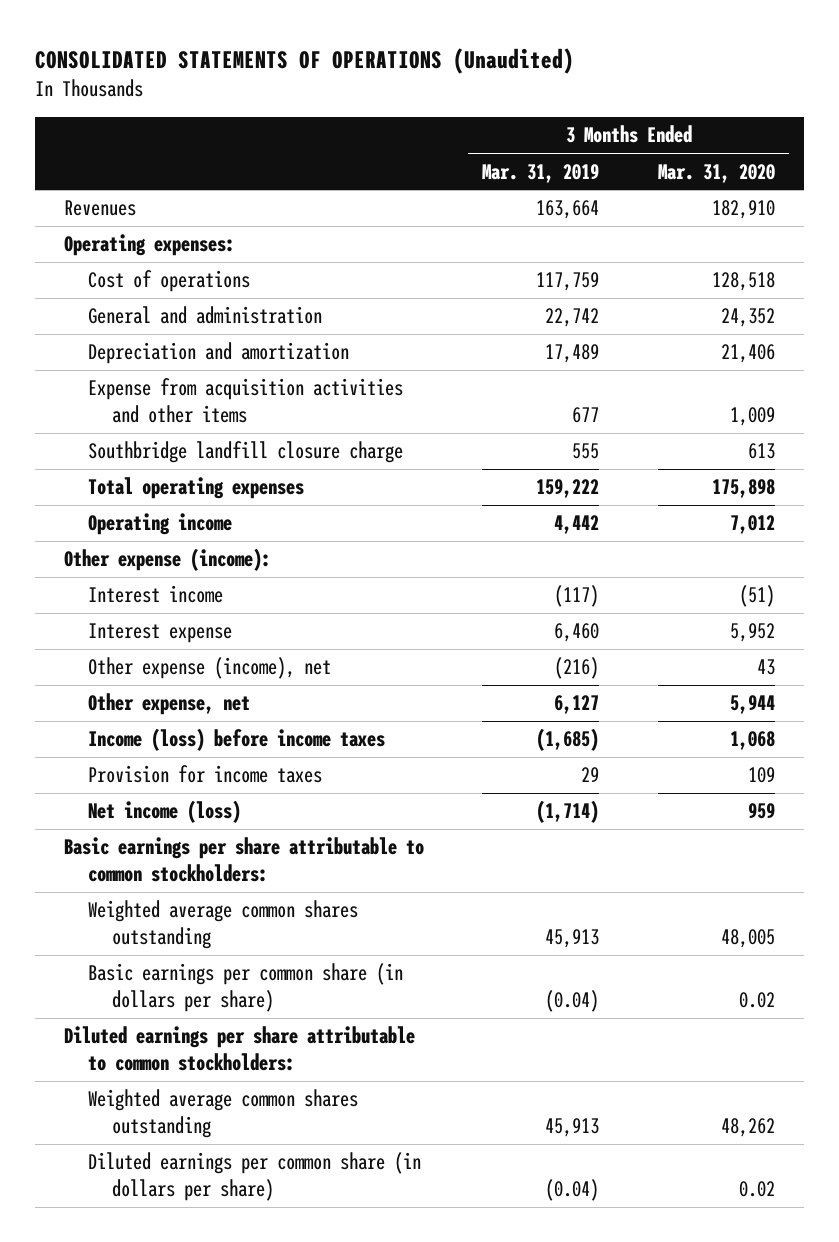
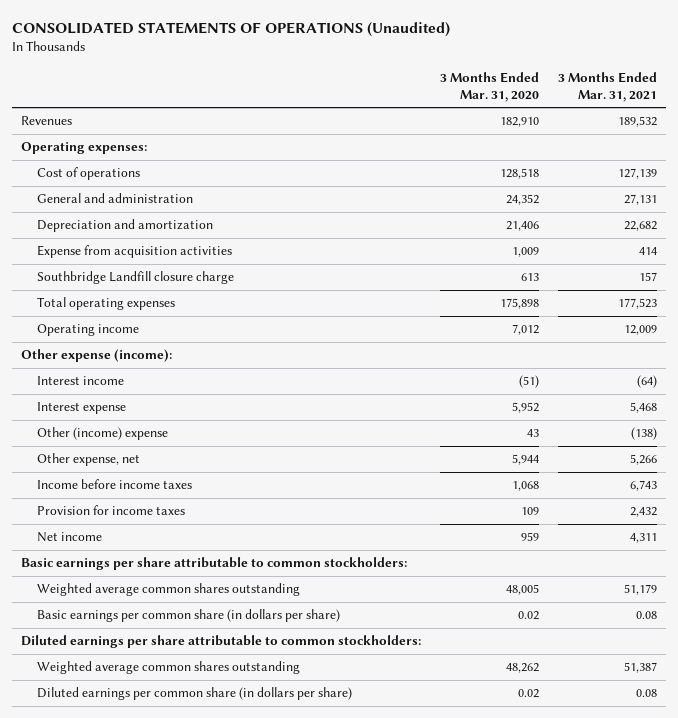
[482,163,600,183] Mar. 31, 2019 -> none
none -> [557,72,657,102] 3 Months Ended Mar. 31, 2021
[88,378,404,423] Expense from acquisition activities and other items -> [37,245,233,259] Expense from acquisition activities
[88,441,404,464] Southbridge landfill closure charge -> [37,271,235,285] Southbridge Landfill closure charge
[88,657,332,680] Other expense (income), net -> [37,427,169,441] Other (income) expense
[88,728,386,752] Income (loss) before income taxes -> [37,479,193,490] Income before income taxes
[88,800,242,824] Net income (loss) -> [37,532,103,543] Net income

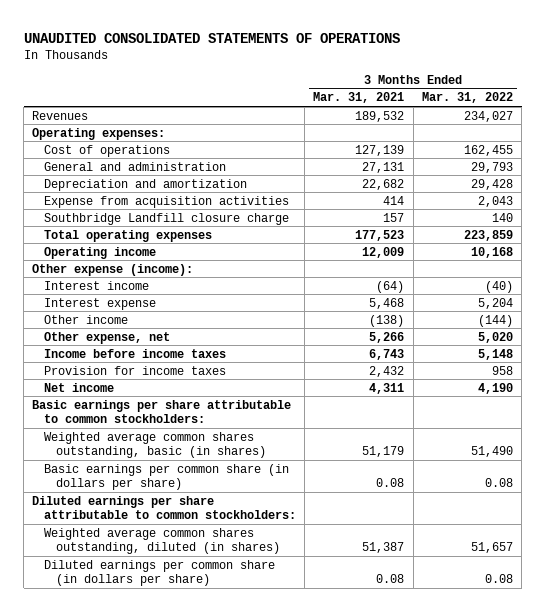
[11,21,450,37] CONSOLIDATED STATEMENTS OF OPERATIONS (Unaudited) -> [23,32,400,43] UNAUDITED CONSOLIDATED STATEMENTS OF OPERATIONS
[439,72,539,102] 3 Months Ended Mar. 31, 2020 -> none
none -> [421,92,513,104] Mar. 31, 2022
[37,427,169,441] Other (income) expense -> [44,314,129,324] Other income
[37,583,301,597] Weighted average common shares outstanding -> [44,431,266,459] Weighted average common shares outstanding, basic (in shares)
[37,661,301,675] Weighted average common shares outstanding -> [44,527,280,555] Weighted average common shares outstanding, diluted (in shares)

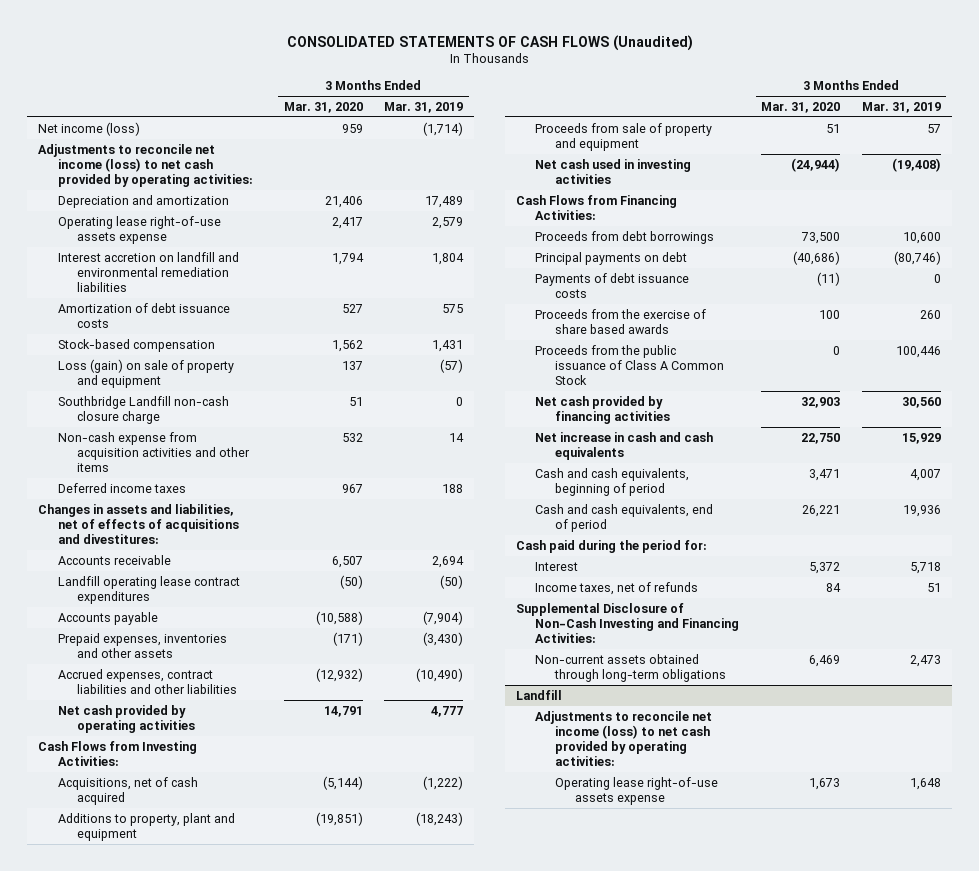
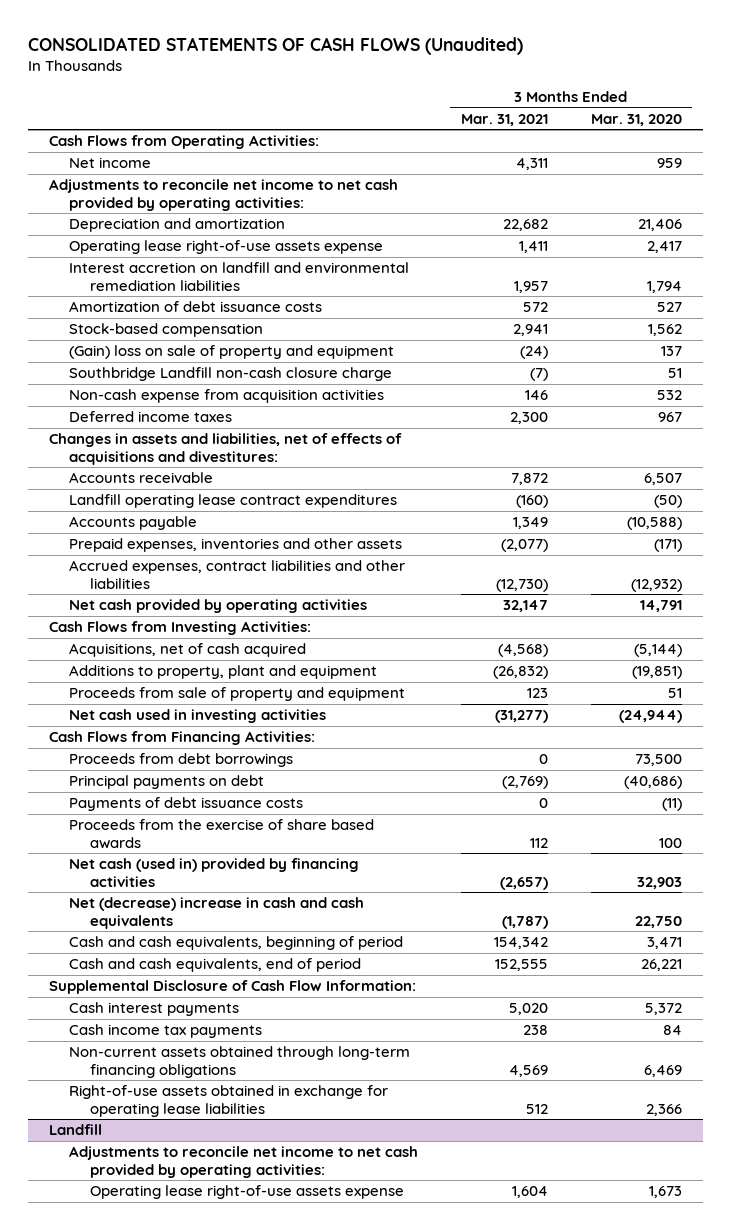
[384,101,464,113] Mar. 31, 2019 -> none
none -> [461,113,549,126] Mar. 31, 2021
none -> [48,135,319,150] Cash Flows from Operating Activities:
[38,121,141,136] Net income (loss) -> [69,157,152,169] Net income
[38,143,253,188] Adjustments to reconcile net income (loss) to net cash provided by operating activities: -> [48,179,398,211] Adjustments to reconcile net income to net cash provided by operating activities:
[57,358,234,388] Loss (gain) on sale of property and equipment -> [69,345,395,360] (Gain) loss on sale of property and equipment
[57,431,251,473] Non-cash expense from acquisition activities and other items -> [69,389,385,404] Non-cash expense from acquisition activities
[535,344,725,386] Proceeds from the public issuance of Class A Common Stock -> none
[535,395,671,424] Net cash provided by financing activities -> [69,858,360,887] Net cash (used in) provided by financing activities
[535,431,714,460] Net increase in cash and cash equivalents -> [69,897,365,929] Net (decrease) increase in cash and cash equivalents
[515,539,707,553] Cash paid during the period for: -> none
[515,602,740,644] Supplemental Disclosure of Non-Cash Investing and Financing Activities: -> none
none -> [48,980,416,995] Supplemental Disclosure of Cash Flow Information:
[535,561,579,571] Interest -> [69,1002,240,1017] Cash interest payments
[535,581,699,595] Income taxes, net of refunds -> [69,1024,263,1039] Cash income tax payments
[535,653,727,682] Non-current assets obtained through long-term obligations -> [69,1046,411,1078] Non-current assets obtained through long-term financing obligations
none -> [69,1085,389,1117] Right-of-use assets obtained in exchange for operating lease liabilities
[535,710,713,767] Adjustments to reconcile net income (loss) to net cash provided by operating activities: -> [69,1146,419,1178] Adjustments to reconcile net income to net cash provided by operating activities:

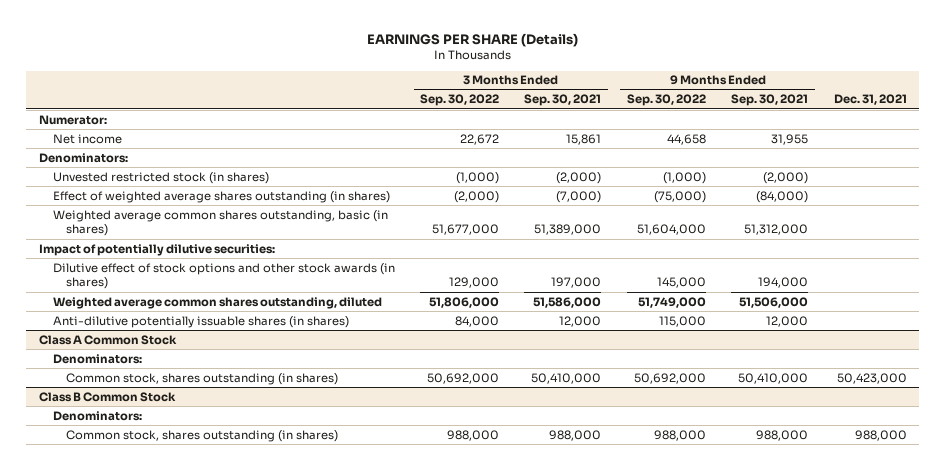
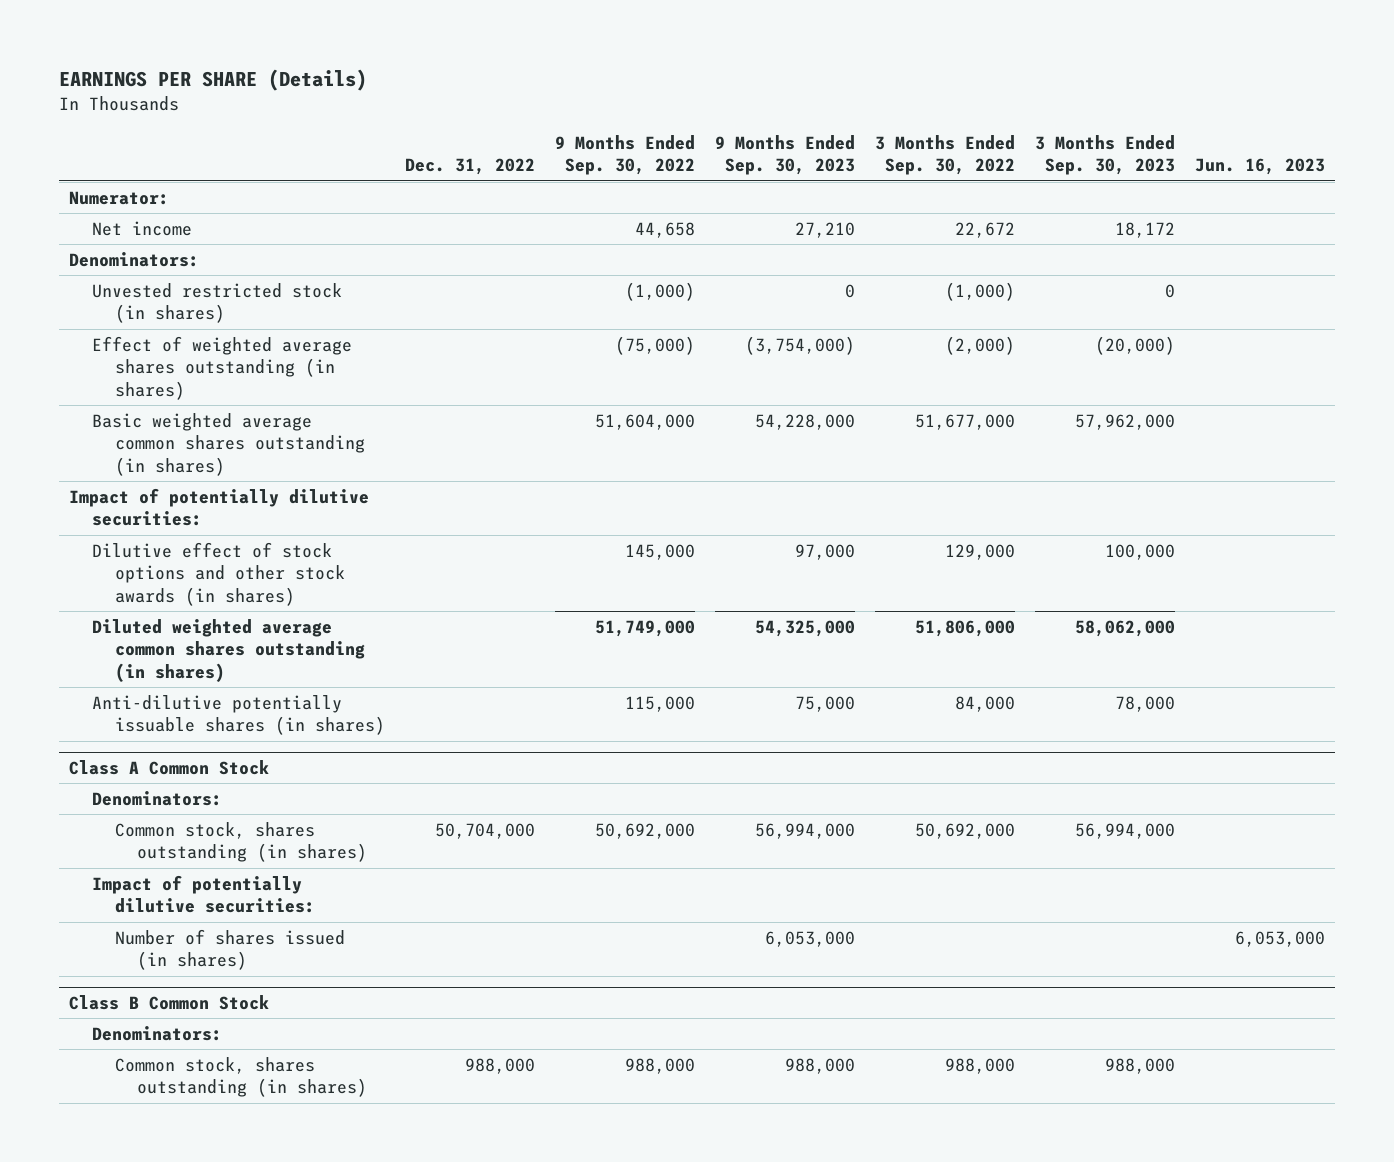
[524,94,602,107] Sep. 30, 2021 -> none
[731,94,809,107] Sep. 30, 2021 -> none
[833,94,907,106] Dec. 31, 2021 -> none
none -> [404,158,535,176] Dec. 31, 2022
none -> [714,134,855,176] 9 Months Ended Sep. 30, 2023
none -> [1035,134,1176,176] 3 Months Ended Sep. 30, 2023
none -> [1195,158,1326,176] Jun. 16, 2023
[52,209,388,237] Weighted average common shares outstanding, basic (in shares) -> [91,412,365,476] Basic weighted average common shares outstanding (in shares)
[52,296,382,309] Weighted average common shares outstanding, diluted -> [91,618,365,682] Diluted weighted average common shares outstanding (in shares)
none -> [91,874,315,914] Impact of potentially dilutive securities:
none -> [114,928,345,971] Number of shares issued (in shares)

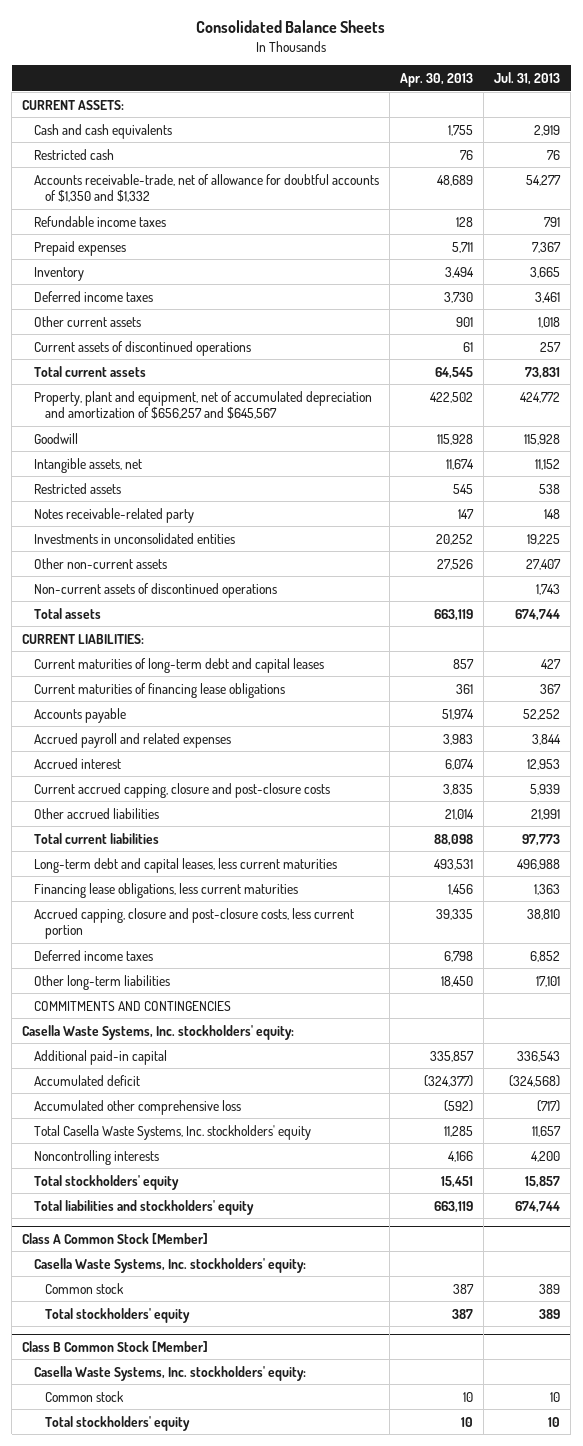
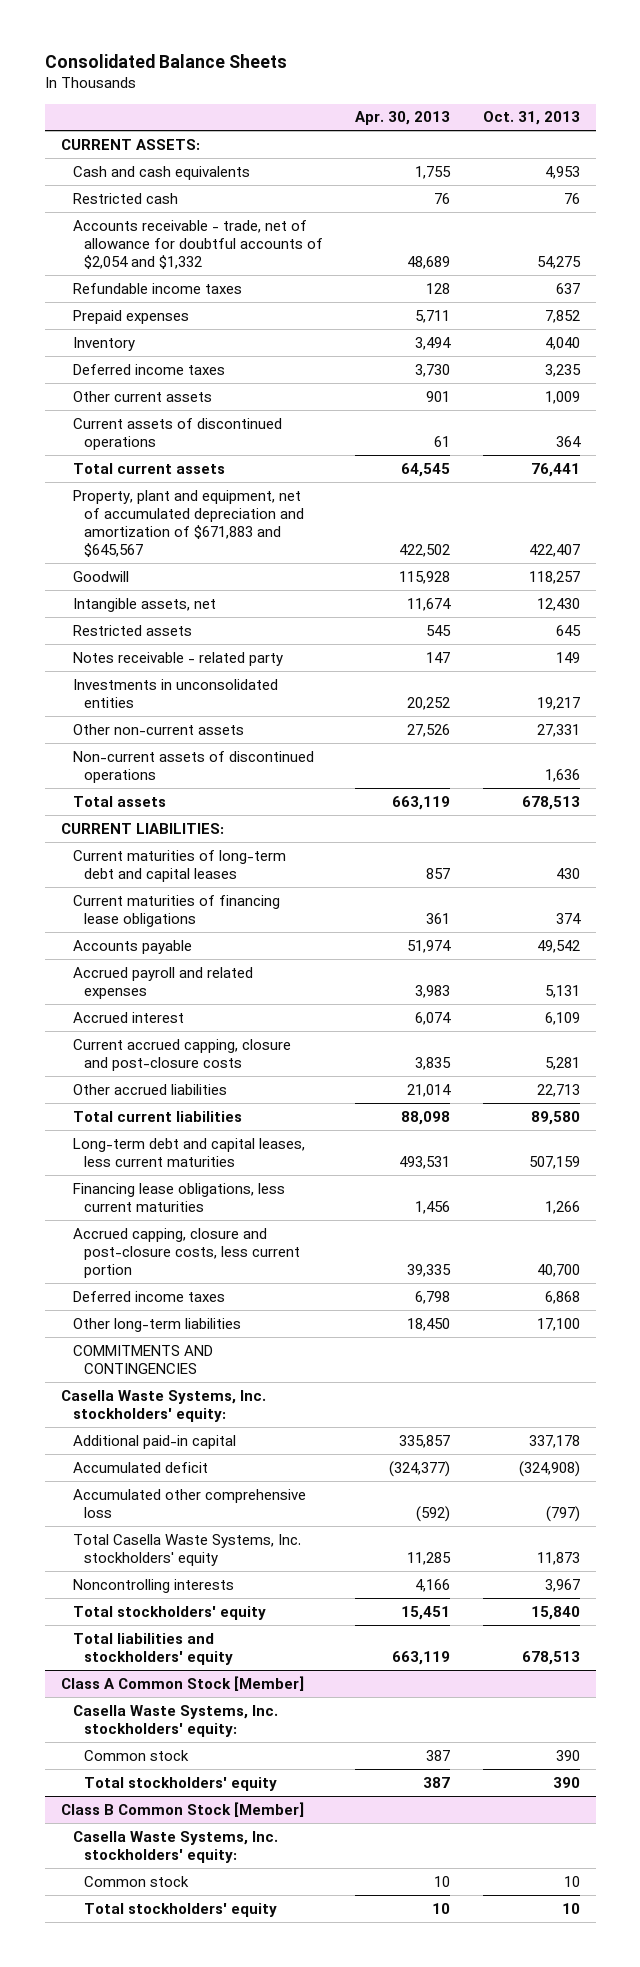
[494,71,561,85] Jul. 31, 2013 -> none
none -> [482,111,580,126] Oct. 31, 2013
[33,173,379,202] Accounts receivable-trade, net of allowance for doubtful accounts of $1,350 and $1,332 -> [72,219,324,269] Accounts receivable - trade, net of allowance for doubtful accounts of $2,054 and $1,332
[33,390,372,419] Property, plant and equipment, net of accumulated depreciation and amortization of $656,257 and $645,567 -> [72,489,305,557] Property, plant and equipment, net of accumulated depreciation and amortization of $671,883 and $645,567
[33,507,194,523] Notes receivable-related party -> [72,651,283,666] Notes receivable - related party

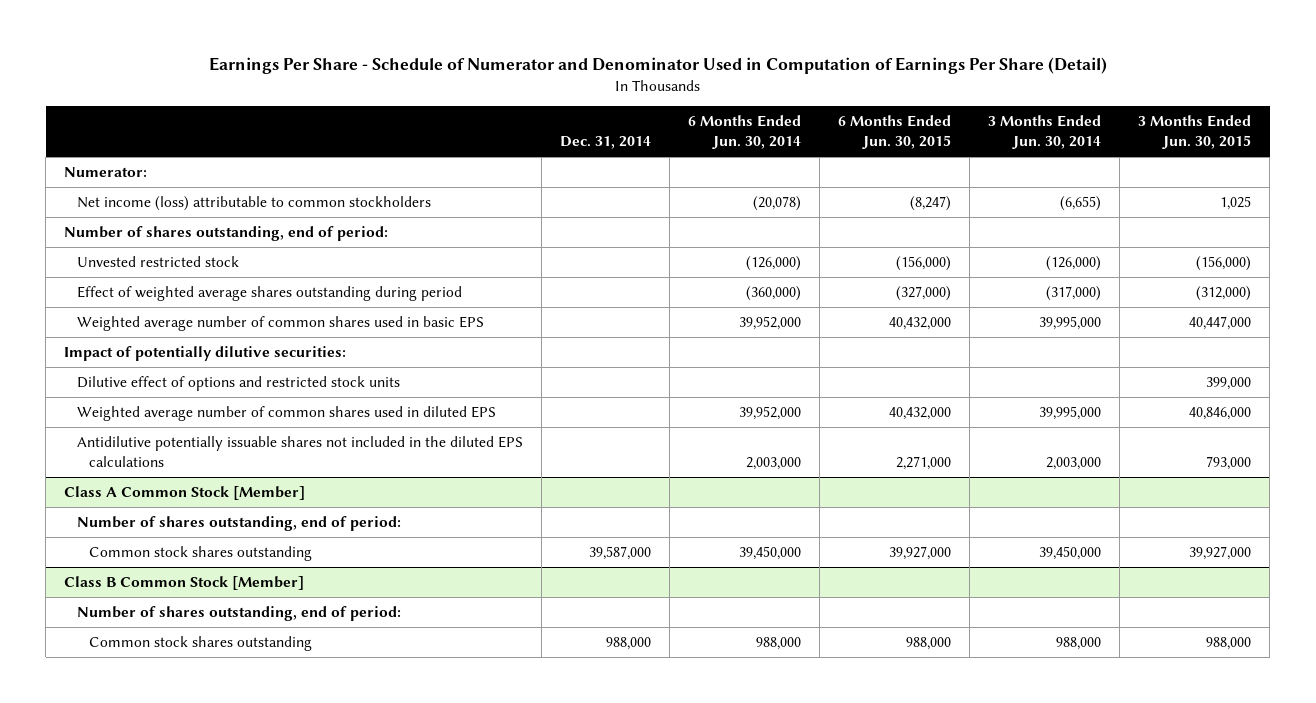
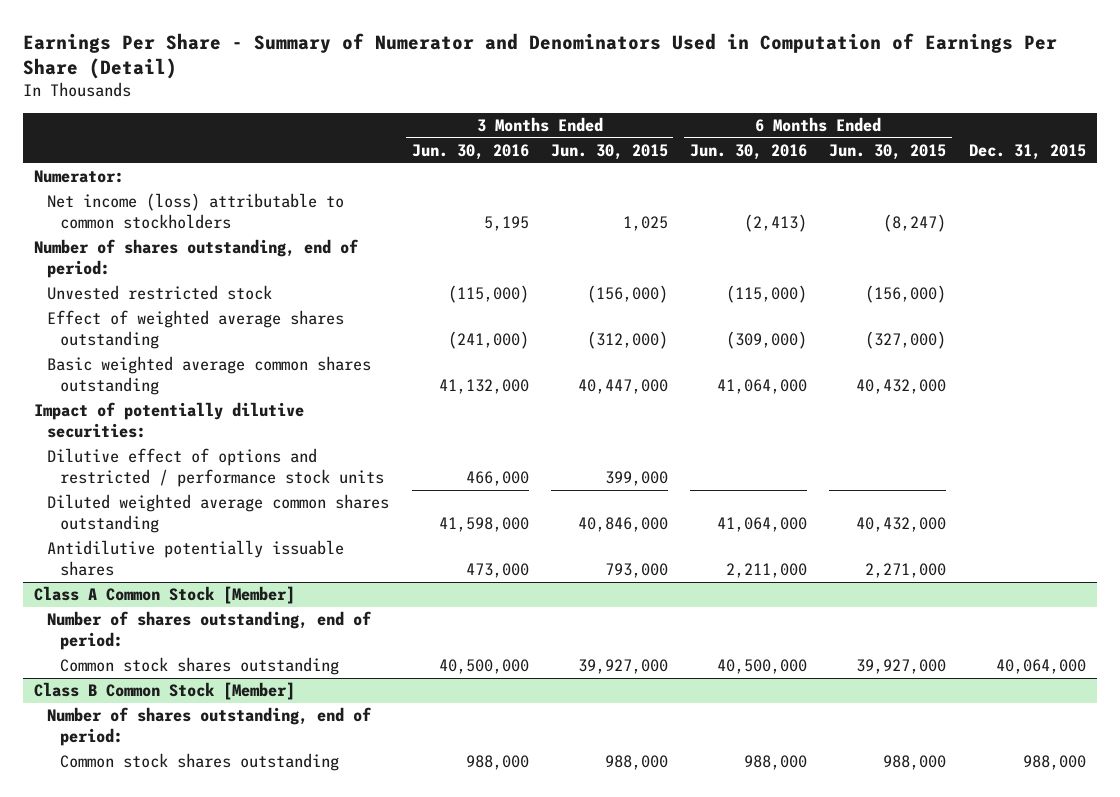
[208,56,1107,74] Earnings Per Share - Schedule of Numerator and Denominator Used in Computation of Earnings Per Share (Detail) -> [23,32,1058,80] Earnings Per Share - Summary of Numerator and Denominators Used in Computation of Earnings Per Share (Detail)
[559,135,651,149] Dec. 31, 2014 -> none
[687,115,801,149] 6 Months Ended Jun. 30, 2014 -> none
[987,115,1101,149] 3 Months Ended Jun. 30, 2014 -> none
none -> [411,143,529,160] Jun. 30, 2016
none -> [690,143,808,160] Jun. 30, 2016
none -> [968,143,1086,160] Dec. 31, 2015
[76,286,462,302] Effect of weighted average shares outstanding during period -> [47,310,345,350] Effect of weighted average shares outstanding
[76,316,484,332] Weighted average number of common shares used in basic EPS -> [47,356,372,396] Basic weighted average common shares outstanding
[76,376,400,392] Dilutive effect of options and restricted stock units -> [47,448,385,488] Dilutive effect of options and restricted / performance stock units
[76,406,496,422] Weighted average number of common shares used in diluted EPS -> [47,494,390,534] Diluted weighted average common shares outstanding
[76,436,523,467] Antidilutive potentially issuable shares not included in the diluted EPS calculations -> [47,540,345,577] Antidilutive potentially issuable shares

